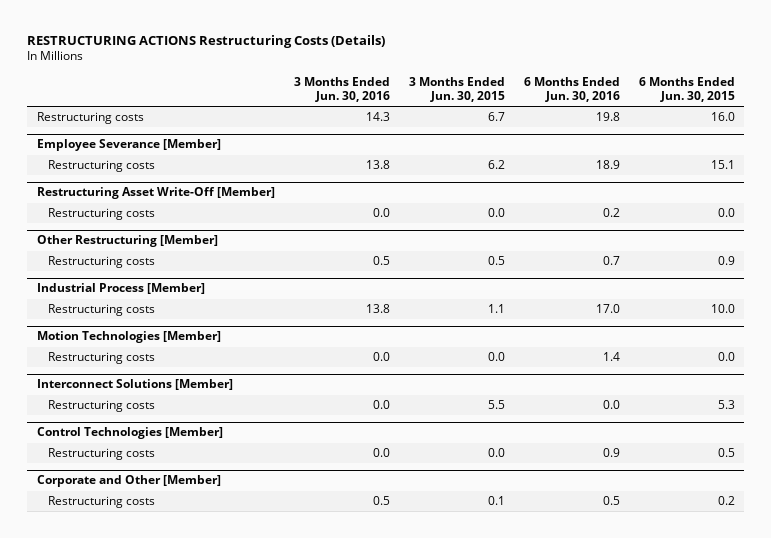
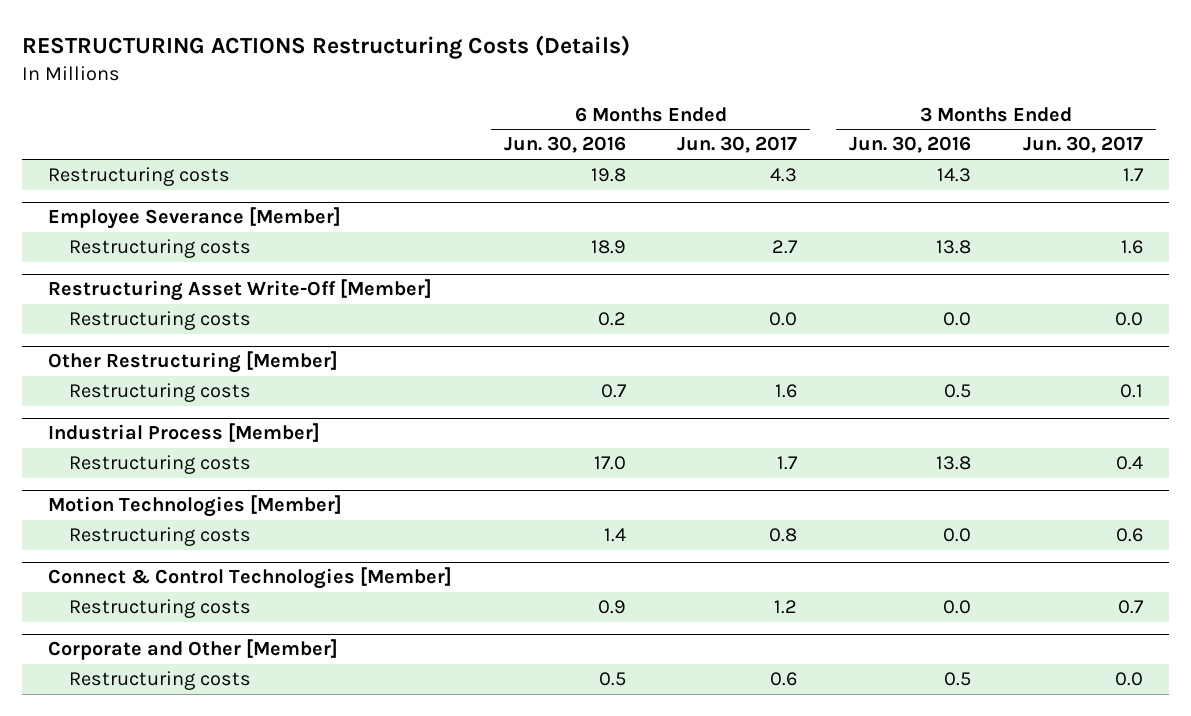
[408,76,505,103] 3 Months Ended Jun. 30, 2015 -> none
[638,76,735,103] 6 Months Ended Jun. 30, 2015 -> none
none -> [677,136,798,154] Jun. 30, 2017
none -> [1022,136,1143,154] Jun. 30, 2017
[36,379,233,391] Interconnect Solutions [Member] -> none
[47,400,155,413] Restructuring costs -> none
[36,427,223,440] Control Technologies [Member] -> [47,567,452,590] Connect & Control Technologies [Member]

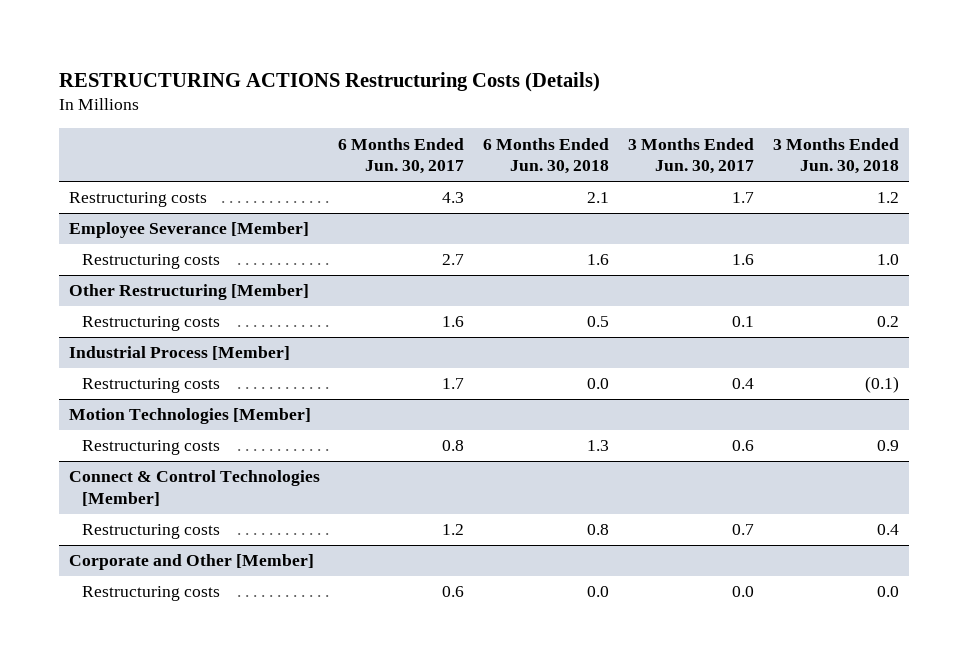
[503,136,626,154] Jun. 30, 2016 -> none
[849,136,972,154] Jun. 30, 2016 -> none
none -> [483,137,610,175] 6 Months Ended Jun. 30, 2018
none -> [773,137,900,175] 3 Months Ended Jun. 30, 2018
[47,279,432,302] Restructuring Asset Write-Off [Member] -> none
[69,311,252,331] Restructuring costs -> none

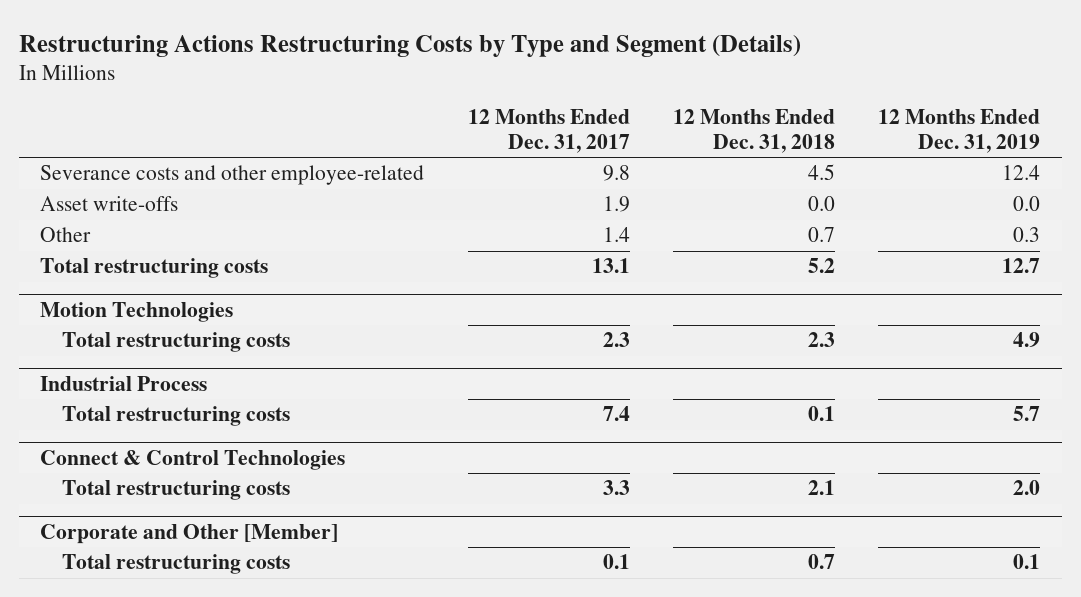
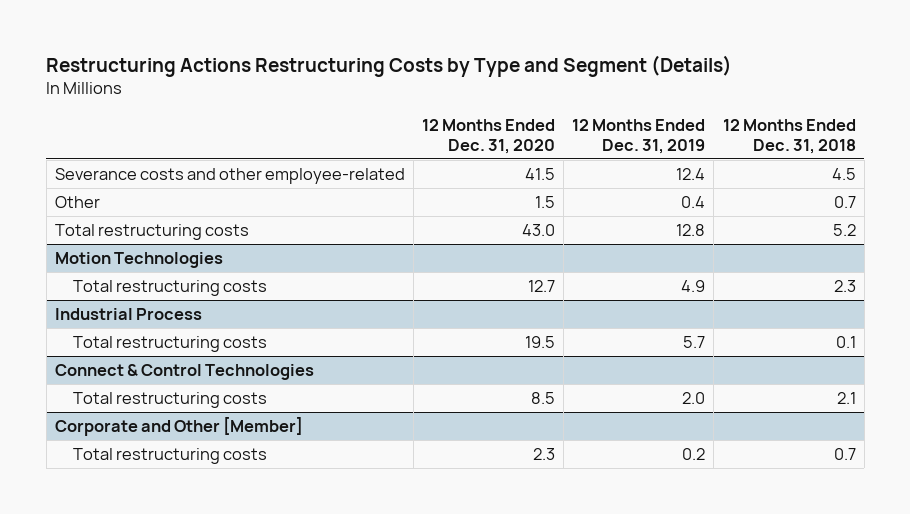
[467,109,630,154] 12 Months Ended Dec. 31, 2017 -> none
none -> [422,118,556,154] 12 Months Ended Dec. 31, 2020
[40,196,179,212] Asset write-offs -> none
[1013,227,1041,243] 0.3 -> [681,195,706,208] 0.4
[1002,258,1041,274] 12.7 -> [676,223,706,236] 12.8
[1013,554,1041,570] 0.1 -> [682,447,706,460] 0.2

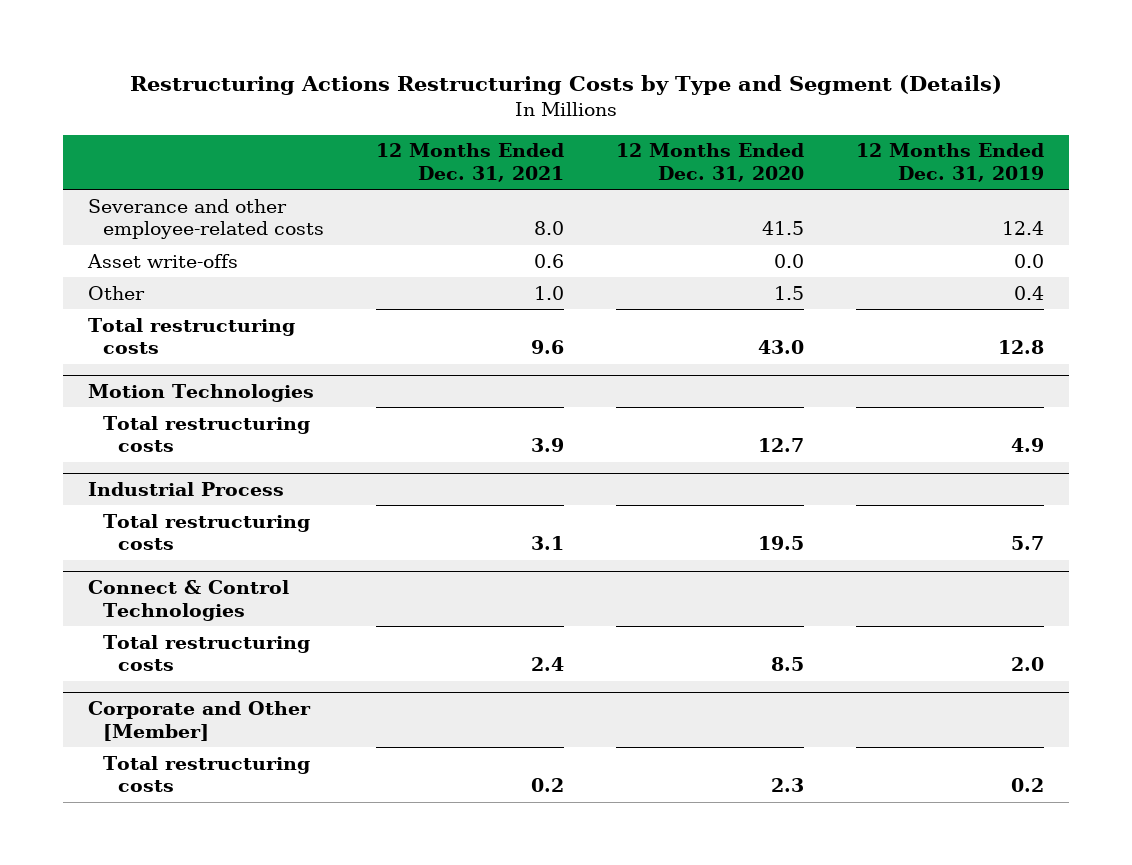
[722,118,856,154] 12 Months Ended Dec. 31, 2018 -> none
none -> [376,143,565,182] 12 Months Ended Dec. 31, 2021
[54,167,405,184] Severance costs and other employee-related -> [88,198,325,240] Severance and other employee-related costs
none -> [87,253,239,268] Asset write-offs

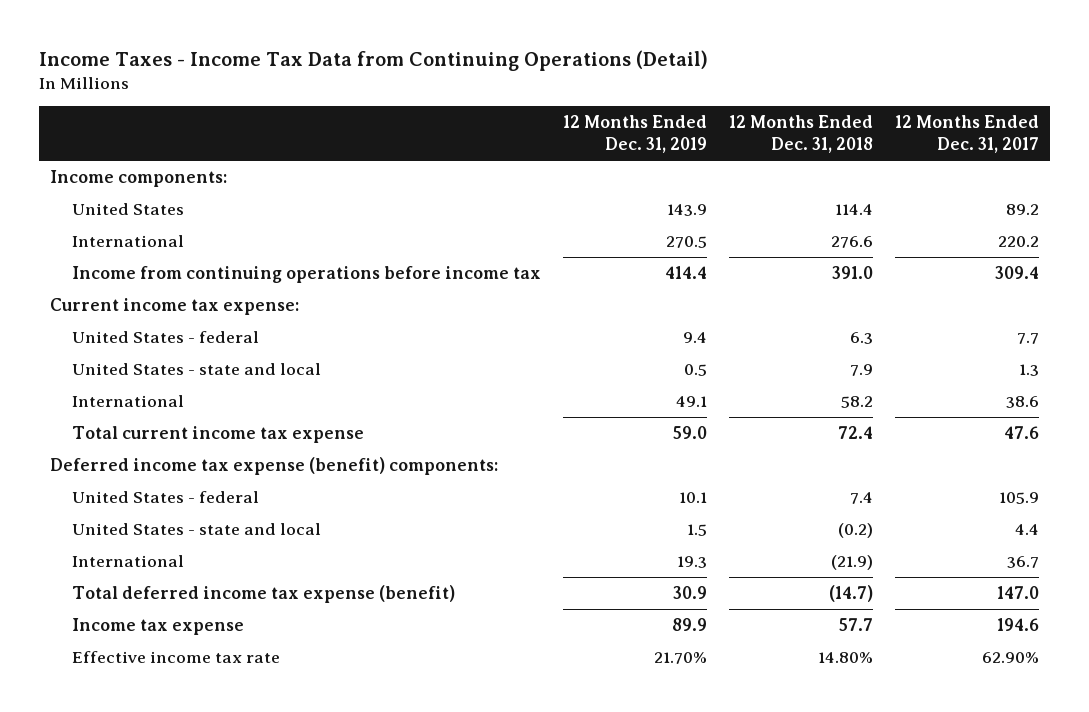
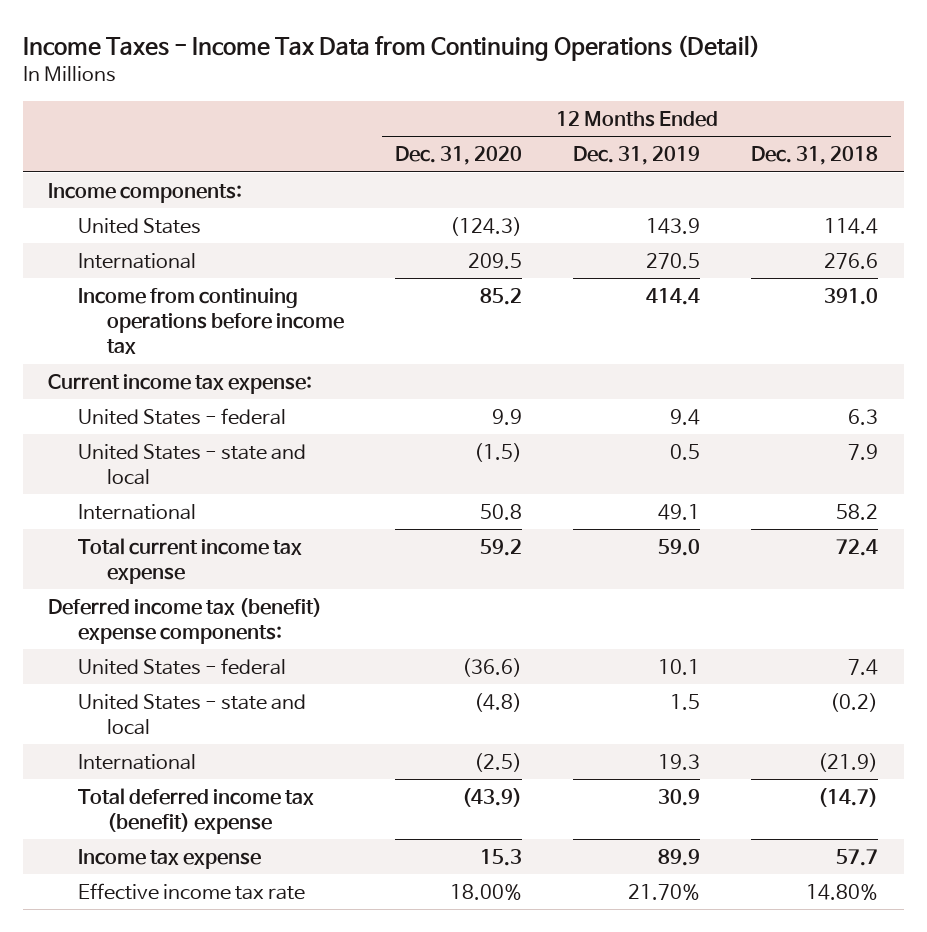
[895,115,1040,153] 12 Months Ended Dec. 31, 2017 -> none
none -> [395,146,523,166] Dec. 31, 2020
[50,457,499,476] Deferred income tax expense (benefit) components: -> [48,597,323,645] Deferred income tax (benefit) expense components:
[71,585,455,604] Total deferred income tax expense (benefit) -> [77,787,314,835] Total deferred income tax (benefit) expense

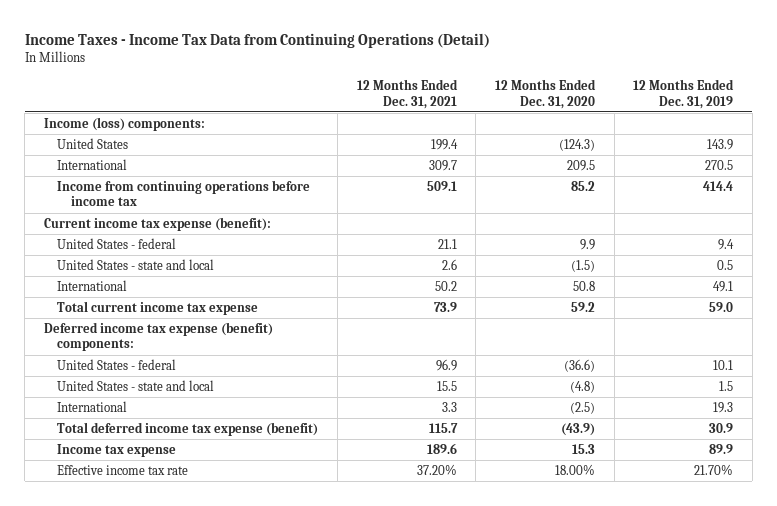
[751,146,879,166] Dec. 31, 2018 -> none
none -> [356,79,458,109] 12 Months Ended Dec. 31, 2021
[48,182,243,203] Income components: -> [43,116,205,131] Income (loss) components:
[48,373,313,394] Current income tax expense: -> [43,216,271,231] Current income tax expense (benefit):
[48,597,323,645] Deferred income tax (benefit) expense components: -> [43,321,273,352] Deferred income tax expense (benefit) components:
[77,787,314,835] Total deferred income tax (benefit) expense -> [57,421,319,436] Total deferred income tax expense (benefit)

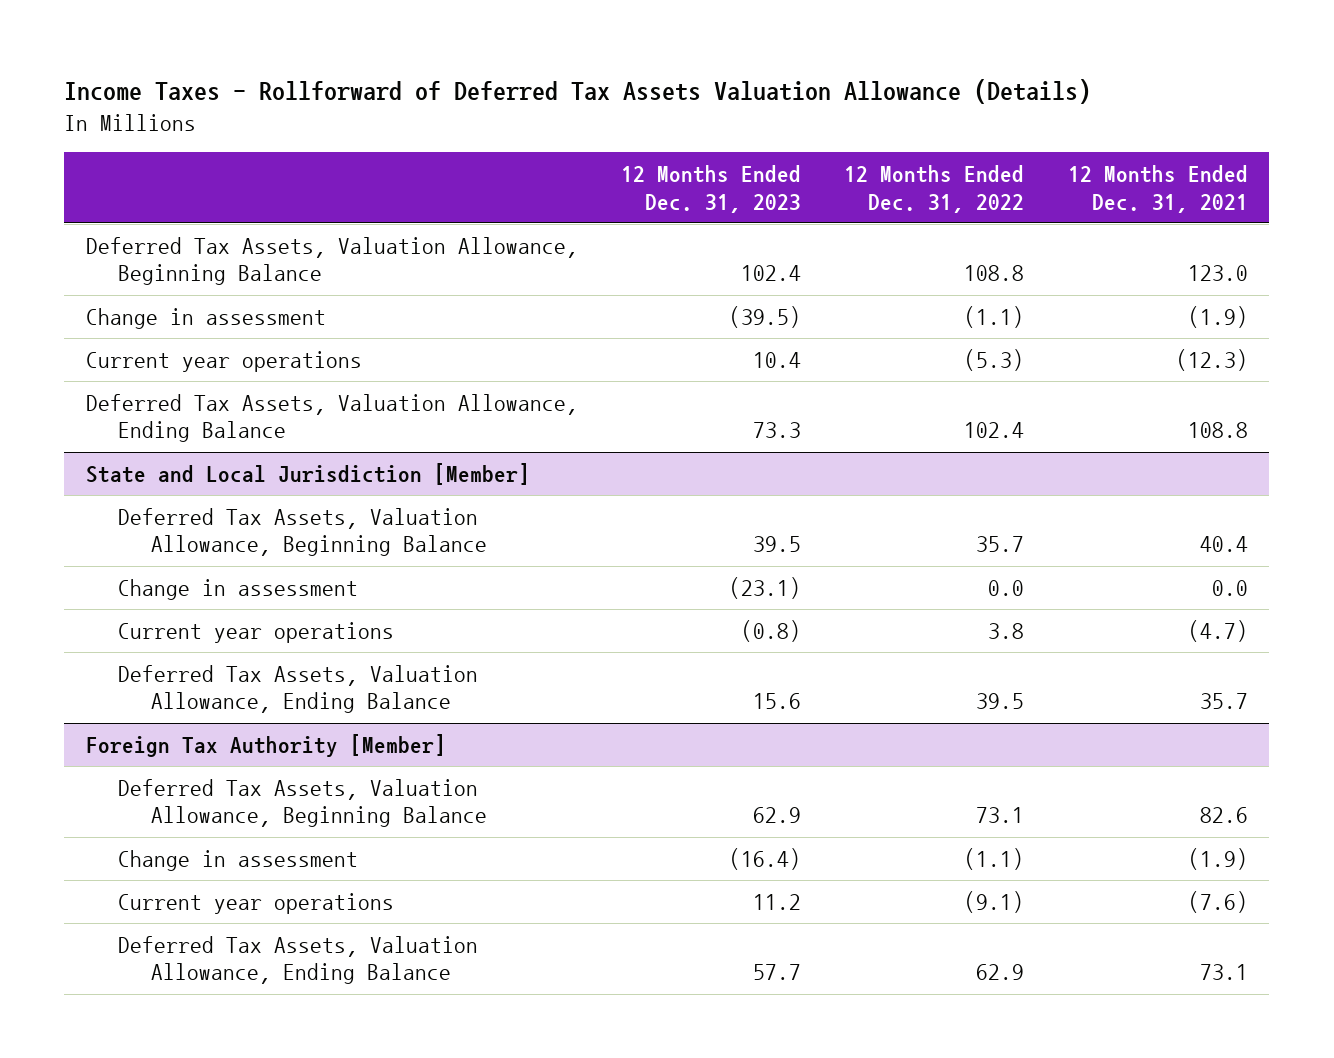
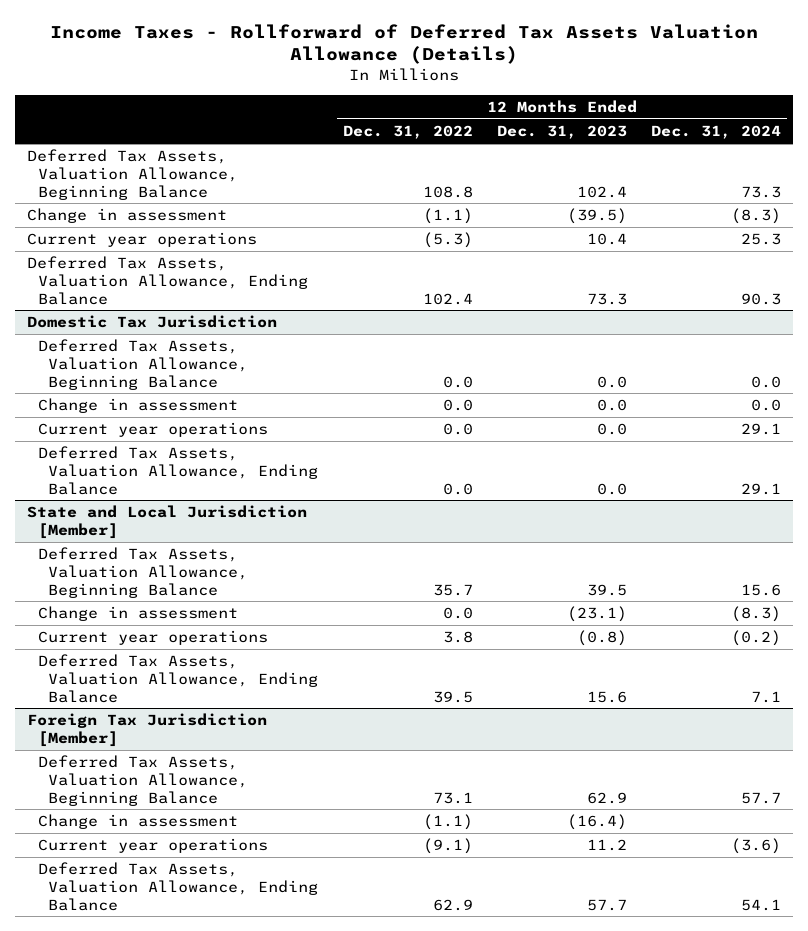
[1067,165,1248,213] 12 Months Ended Dec. 31, 2021 -> none
none -> [651,125,782,140] Dec. 31, 2024
none -> [27,315,278,329] Domestic Tax Jurisdiction
none -> [37,339,249,390] Deferred Tax Assets, Valuation Allowance, Beginning Balance
none -> [37,398,238,414] Change in assessment
none -> [37,422,268,438] Current year operations
none -> [37,446,319,495] Deferred Tax Assets, Valuation Allowance, Ending Balance
[85,733,446,757] Foreign Tax Authority [Member] -> [27,713,268,747] Foreign Tax Jurisdiction [Member]

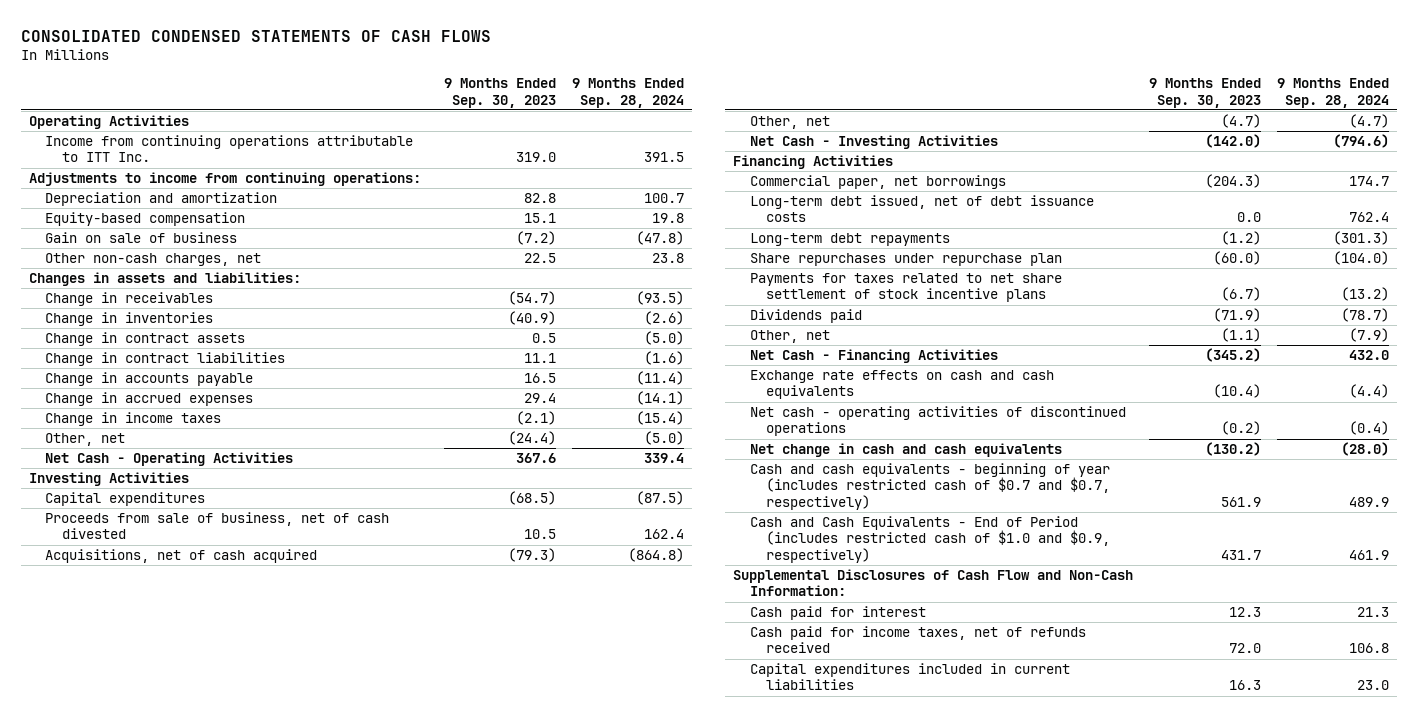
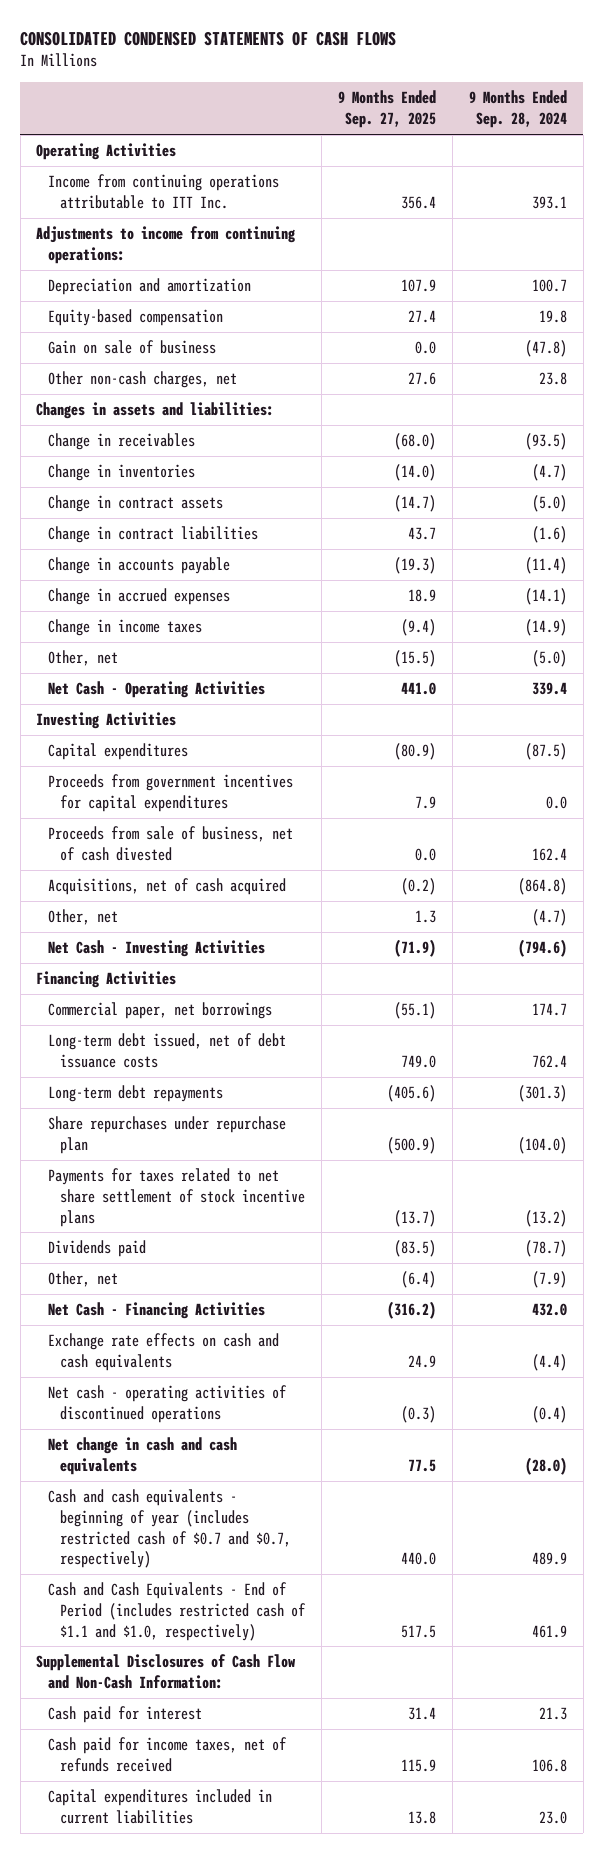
[444,78,557,108] 9 Months Ended Sep. 30, 2023 -> none
none -> [337,90,436,129] 9 Months Ended Sep. 27, 2025
[644,152,685,163] 391.5 -> [531,195,567,209] 393.1
[644,311,685,326] (2.6) -> [531,464,567,482] (4.7)
[636,411,685,426] (15.4) -> [524,619,567,637] (14.9)
none -> [48,774,294,812] Proceeds from government incentives for capital expenditures
[749,516,1111,563] Cash and Cash Equivalents - End of Period (includes restricted cash of $1.0 and $0.9, respectively) -> [48,1582,306,1641] Cash and Cash Equivalents - End of Period (includes restricted cash of $1.1 and $1.0, respectively)

